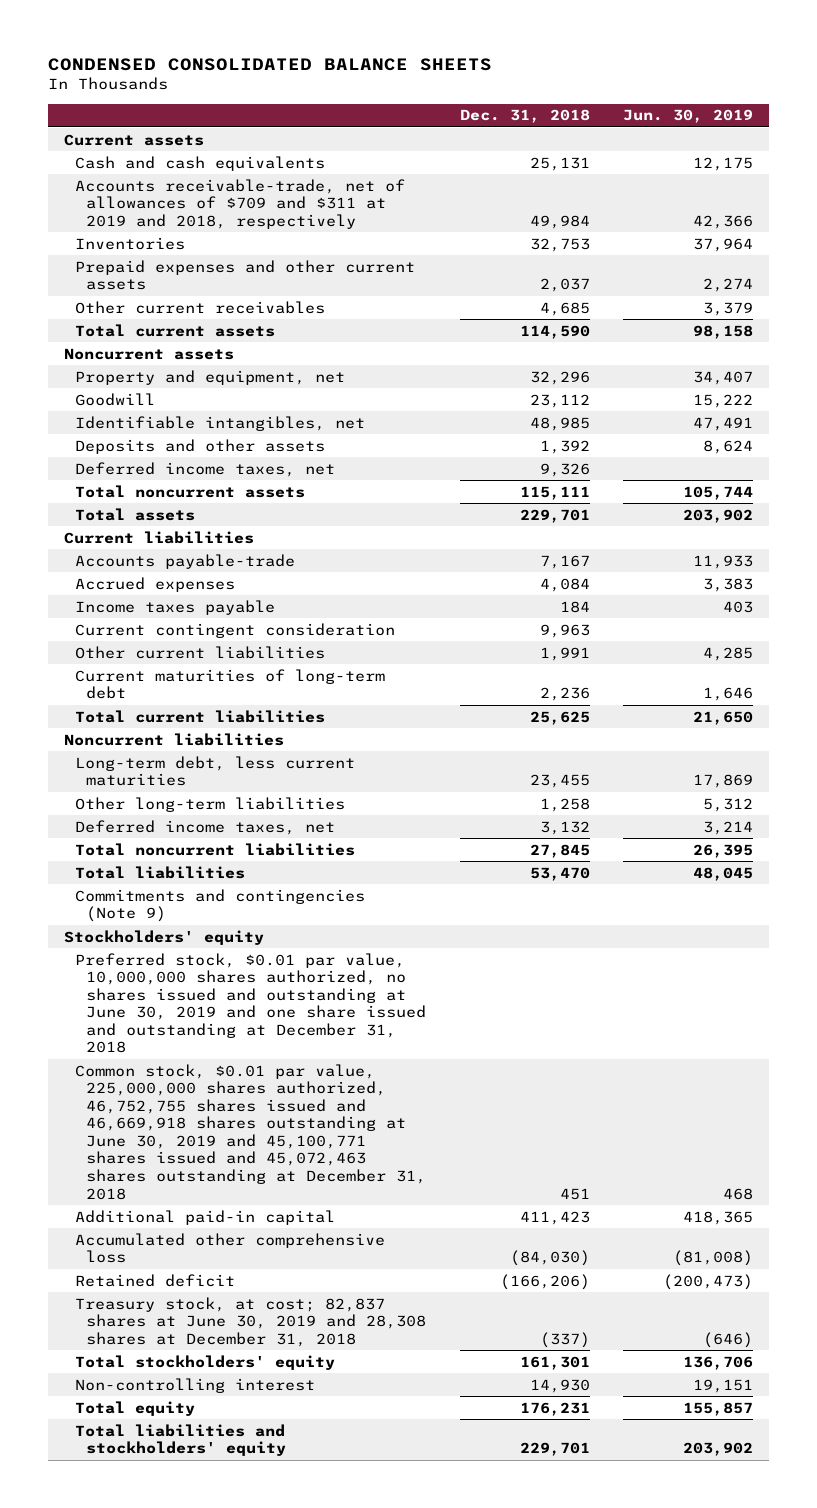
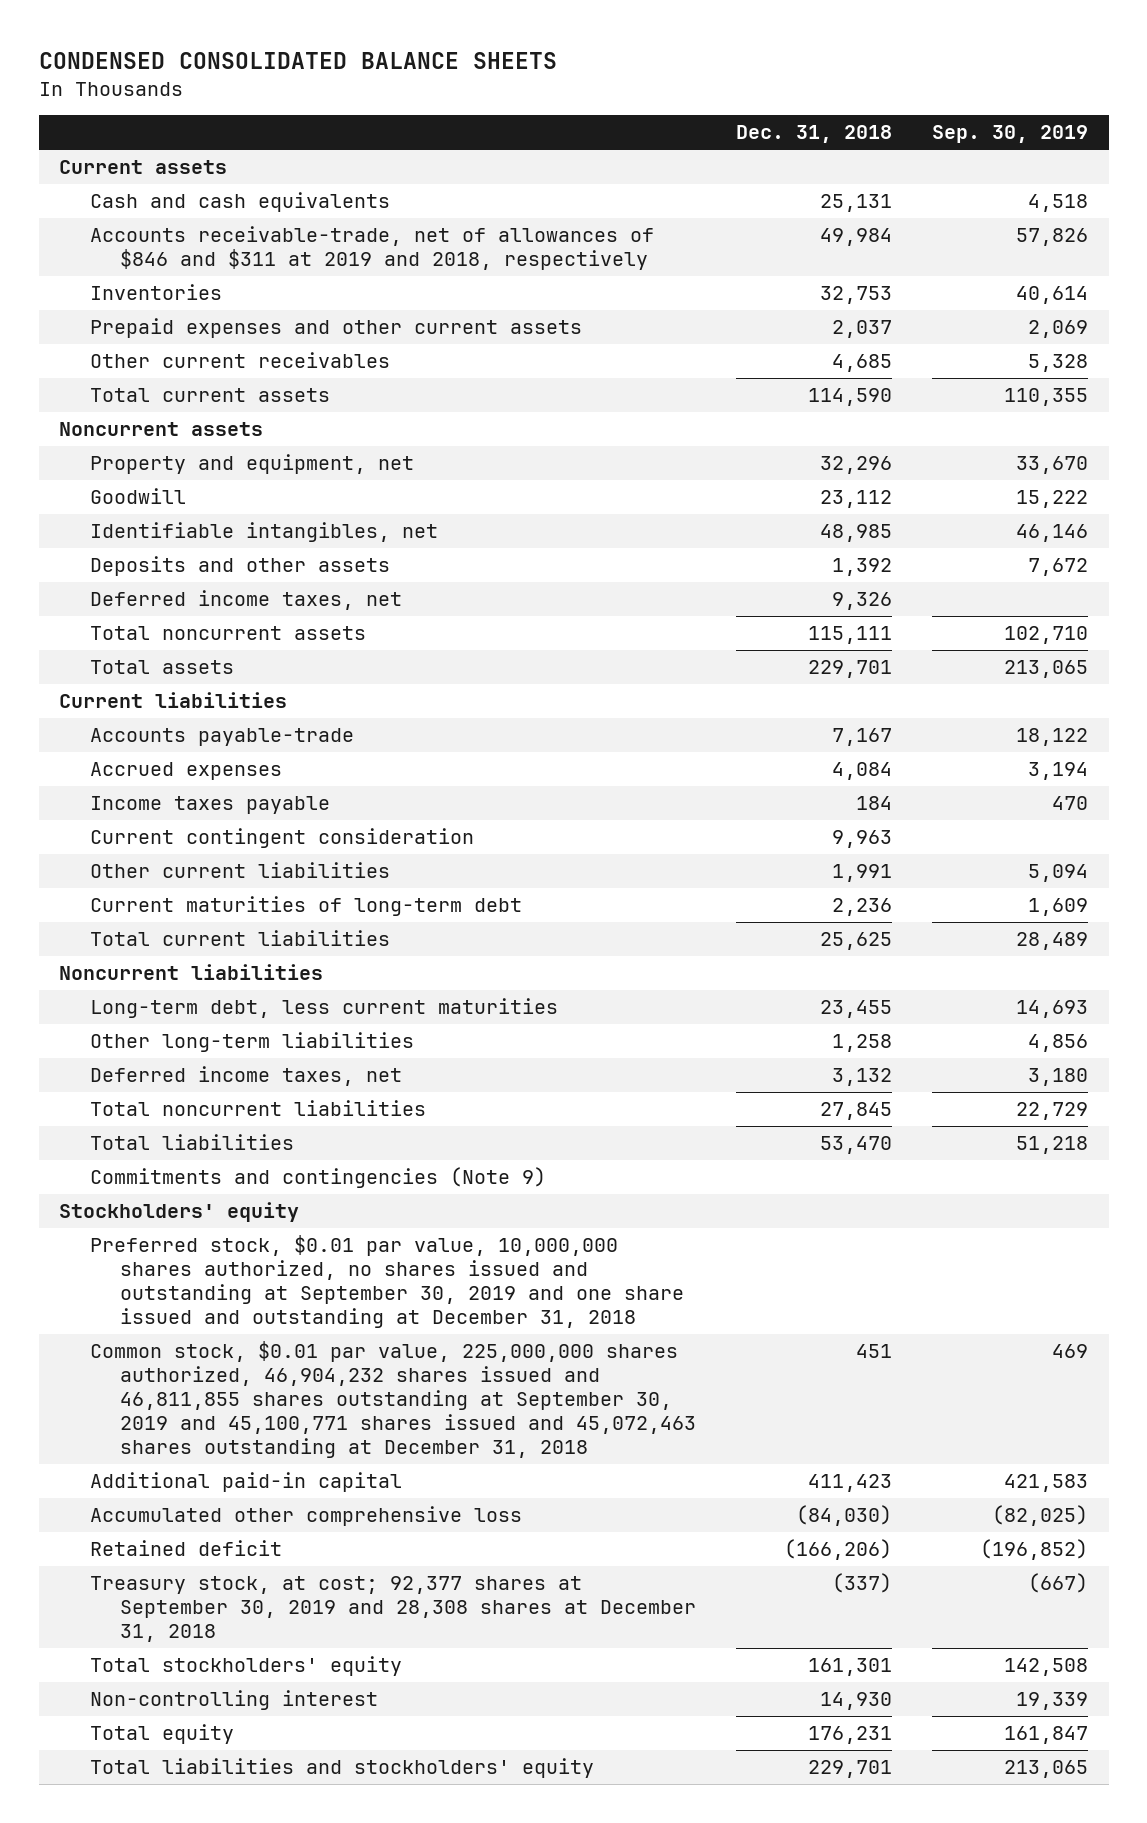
[622,109,753,124] Jun. 30, 2019 -> none
none -> [932,125,1089,144] Sep. 30, 2019
[75,178,406,229] Accounts receivable-trade, net of allowances of $709 and $311 at 2019 and 2018, respectively -> [89,226,654,271] Accounts receivable-trade, net of allowances of $846 and $311 at 2019 and 2018, respectively
[75,952,427,1054] Preferred stock, $0.01 par value, 10,000,000 shares authorized, no shares issued and outstanding at June 30, 2019 and one share issued and outstanding at December 31, 2018 -> [89,1235,685,1328] Preferred stock, $0.01 par value, 10,000,000 shares authorized, no shares issued and outstanding at September 30, 2019 and one share issued and outstanding at December 31, 2018
[75,1063,427,1200] Common stock, $0.01 par value, 225,000,000 shares authorized, 46,752,755 shares issued and 46,669,918 shares outstanding at June 30, 2019 and 45,100,771 shares issued and 45,072,463 shares outstanding at December 31, 2018 -> [89,1341,697,1458] Common stock, $0.01 par value, 225,000,000 shares authorized, 46,904,232 shares issued and 46,811,855 shares outstanding at September 30, 2019 and 45,100,771 shares issued and 45,072,463 shares outstanding at December 31, 2018
[75,1296,427,1347] Treasury stock, at cost; 82,837 shares at June 30, 2019 and 28,308 shares at December 31, 2018 -> [89,1576,697,1643] Treasury stock, at cost; 92,377 shares at September 30, 2019 and 28,308 shares at December 31, 2018

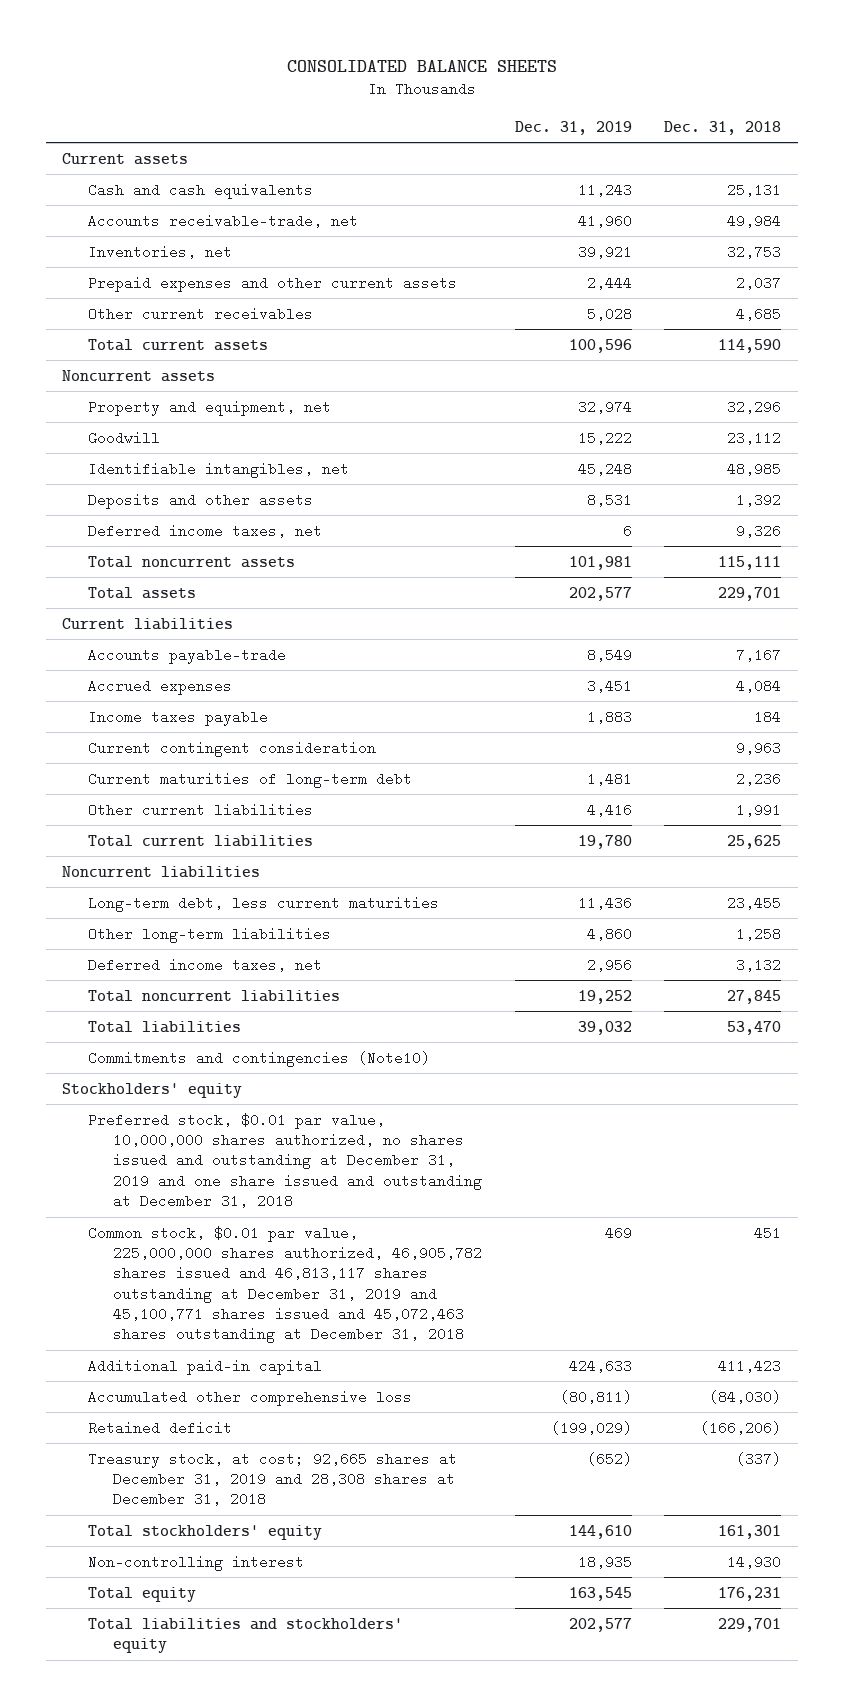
[38,52,557,70] CONDENSED CONSOLIDATED BALANCE SHEETS -> [286,59,557,72] CONSOLIDATED BALANCE SHEETS
[932,125,1089,144] Sep. 30, 2019 -> none
none -> [514,120,632,135] Dec. 31, 2019
[89,226,654,271] Accounts receivable-trade, net of allowances of $846 and $311 at 2019 and 2018, respectively -> [87,213,358,228] Accounts receivable-trade, net
[89,284,222,301] Inventories -> [87,244,232,259] Inventories, net
[89,862,390,879] Other current liabilities -> [87,802,313,817] Other current liabilities
[89,1167,546,1189] Commitments and contingencies (Note 9) -> [87,1050,430,1067] Commitments and contingencies (Note10)
[89,1235,685,1328] Preferred stock, $0.01 par value, 10,000,000 shares authorized, no shares issued and outstanding at September 30, 2019 and one share issued and outstanding at December 31, 2018 -> [87,1112,483,1208] Preferred stock, $0.01 par value, 10,000,000 shares authorized, no shares issued and outstanding at December 31, 2019 and one share issued and outstanding at December 31, 2018
[89,1341,697,1458] Common stock, $0.01 par value, 225,000,000 shares authorized, 46,904,232 shares issued and 46,811,855 shares outstanding at September 30, 2019 and 45,100,771 shares issued and 45,072,463 shares outstanding at December 31, 2018 -> [87,1225,483,1344] Common stock, $0.01 par value, 225,000,000 shares authorized, 46,905,782 shares issued and 46,813,117 shares outstanding at December 31, 2019 and 45,100,771 shares issued and 45,072,463 shares outstanding at December 31, 2018
[89,1576,697,1643] Treasury stock, at cost; 92,377 shares at September 30, 2019 and 28,308 shares at December 31, 2018 -> [87,1451,457,1507] Treasury stock, at cost; 92,665 shares at December 31, 2019 and 28,308 shares at December 31, 2018

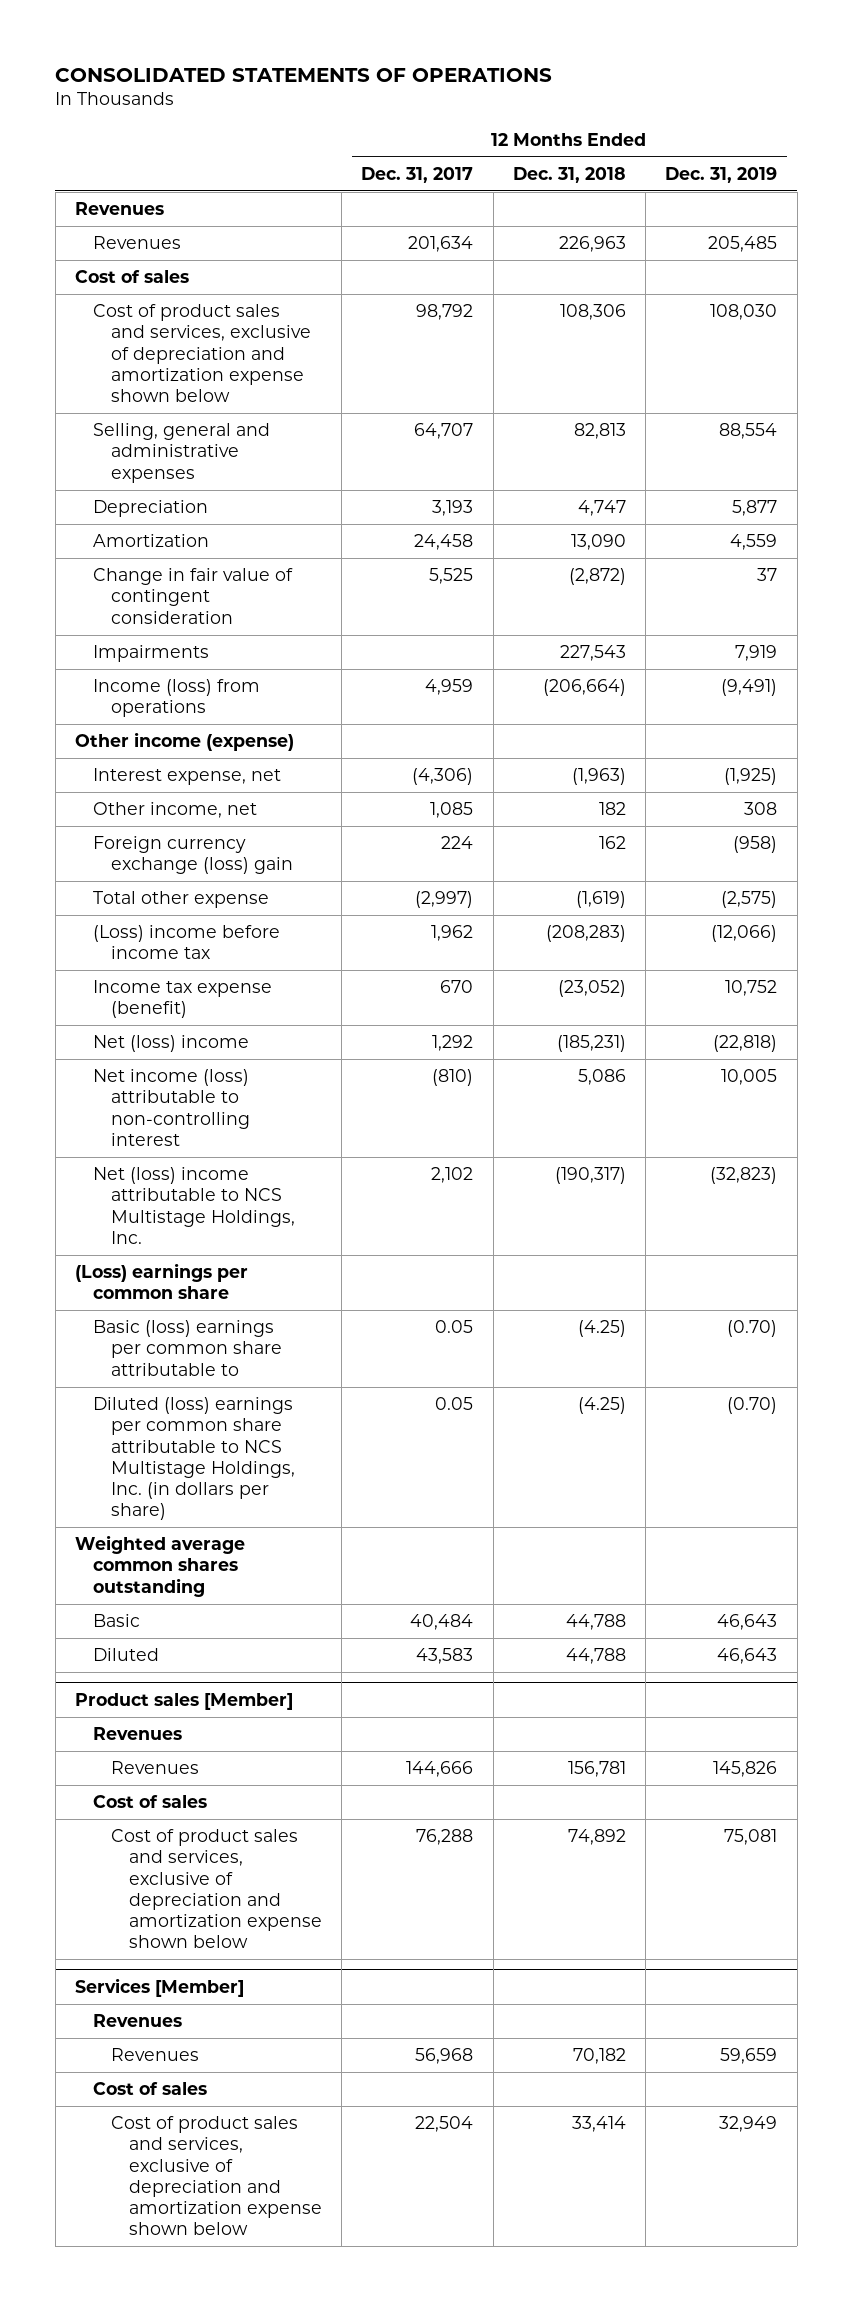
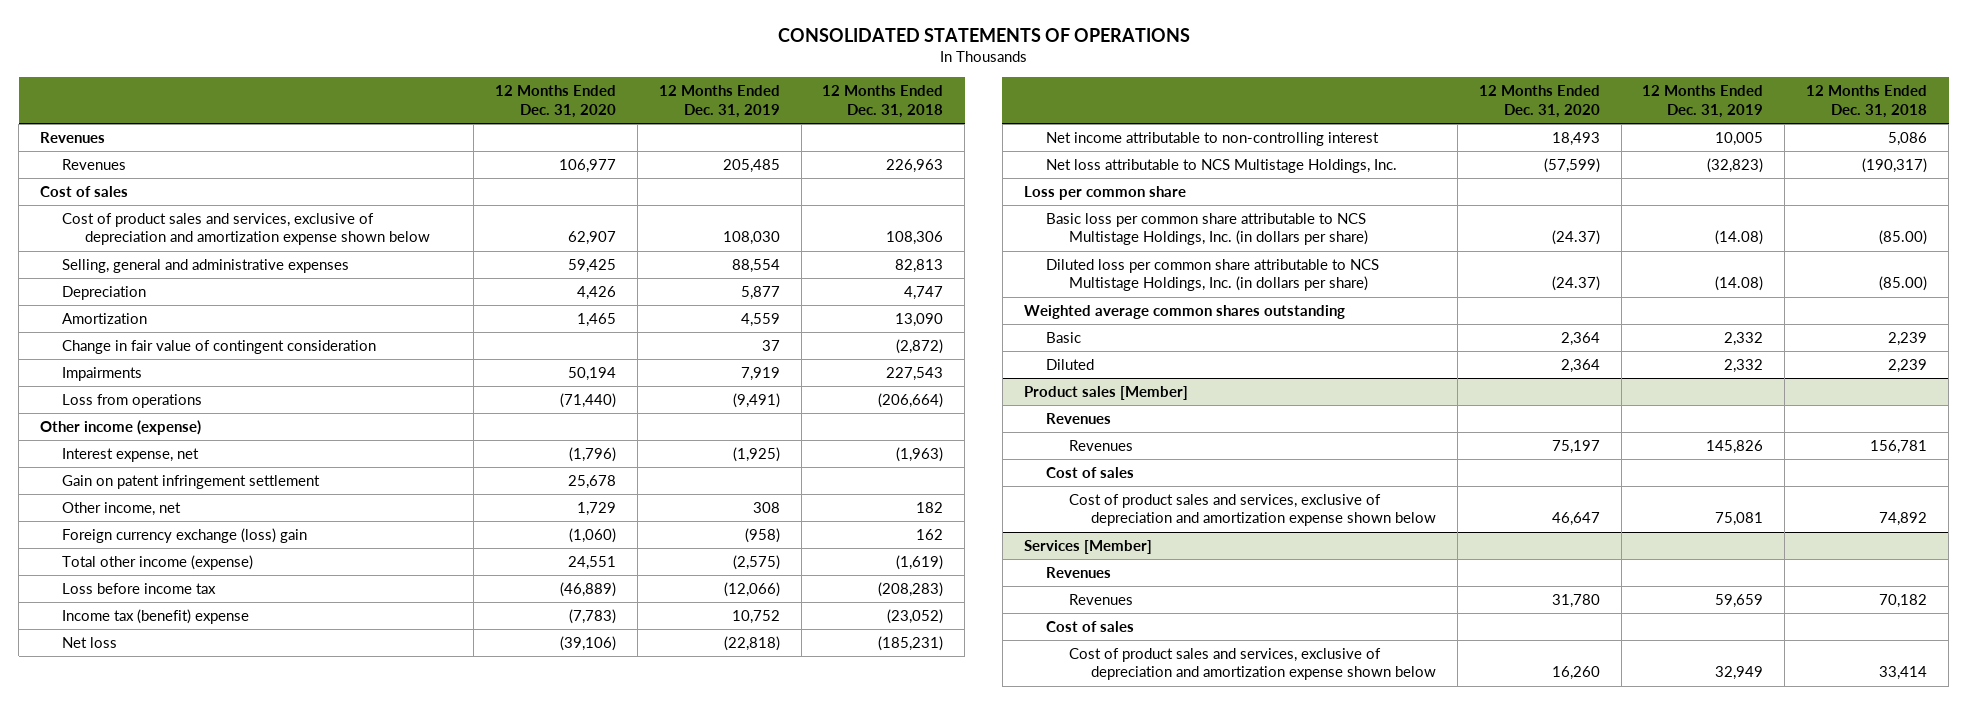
[361,166,474,183] Dec. 31, 2017 -> none
none -> [495,85,617,118] 12 Months Ended Dec. 31, 2020
[92,679,260,718] Income (loss) from operations -> [62,394,203,409] Loss from operations
none -> [62,475,321,490] Gain on patent infringement settlement
[92,891,269,909] Total other expense -> [62,555,254,571] Total other income (expense)
[92,925,280,960] (Loss) income before income tax -> [62,583,217,595] Loss before income tax
[92,980,272,1019] Income tax expense (benefit) -> [62,609,250,625] Income tax (benefit) expense
[92,1035,249,1053] Net (loss) income -> [62,637,118,649] Net loss
[92,1069,250,1146] Net income (loss) attributable to non-controlling interest -> [1046,132,1380,147] Net income attributable to non-controlling interest
[92,1167,295,1244] Net (loss) income attributable to NCS Multistage Holdings, Inc. -> [1046,159,1398,174] Net loss attributable to NCS Multistage Holdings, Inc.
[74,1263,248,1300] (Loss) earnings per common share -> [1023,186,1186,201] Loss per common share
[92,1320,282,1376] Basic (loss) earnings per common share attributable to -> [1046,213,1368,246] Basic loss per common share attributable to NCS Multistage Holdings, Inc. (in dollars per share)
[577,1320,626,1338] (4.25) -> [1879,230,1928,246] (85.00)
[727,1320,778,1338] (0.70) -> [1715,230,1764,246] (14.08)
[92,1397,295,1521] Diluted (loss) earnings per common share attributable to NCS Multistage Holdings, Inc. (in dollars per share) -> [1046,259,1380,292] Diluted loss per common share attributable to NCS Multistage Holdings, Inc. (in dollars per share)
[577,1397,626,1415] (4.25) -> [1879,276,1928,292] (85.00)
[727,1397,778,1415] (0.70) -> [1715,276,1764,292] (14.08)
[565,1614,626,1631] 44,788 -> [1888,332,1928,347] 2,239
[717,1614,778,1631] 46,643 -> [1724,332,1764,347] 2,332
[565,1648,626,1665] 44,788 -> [1888,359,1928,374] 2,239
[717,1648,778,1665] 46,643 -> [1724,359,1764,374] 2,332

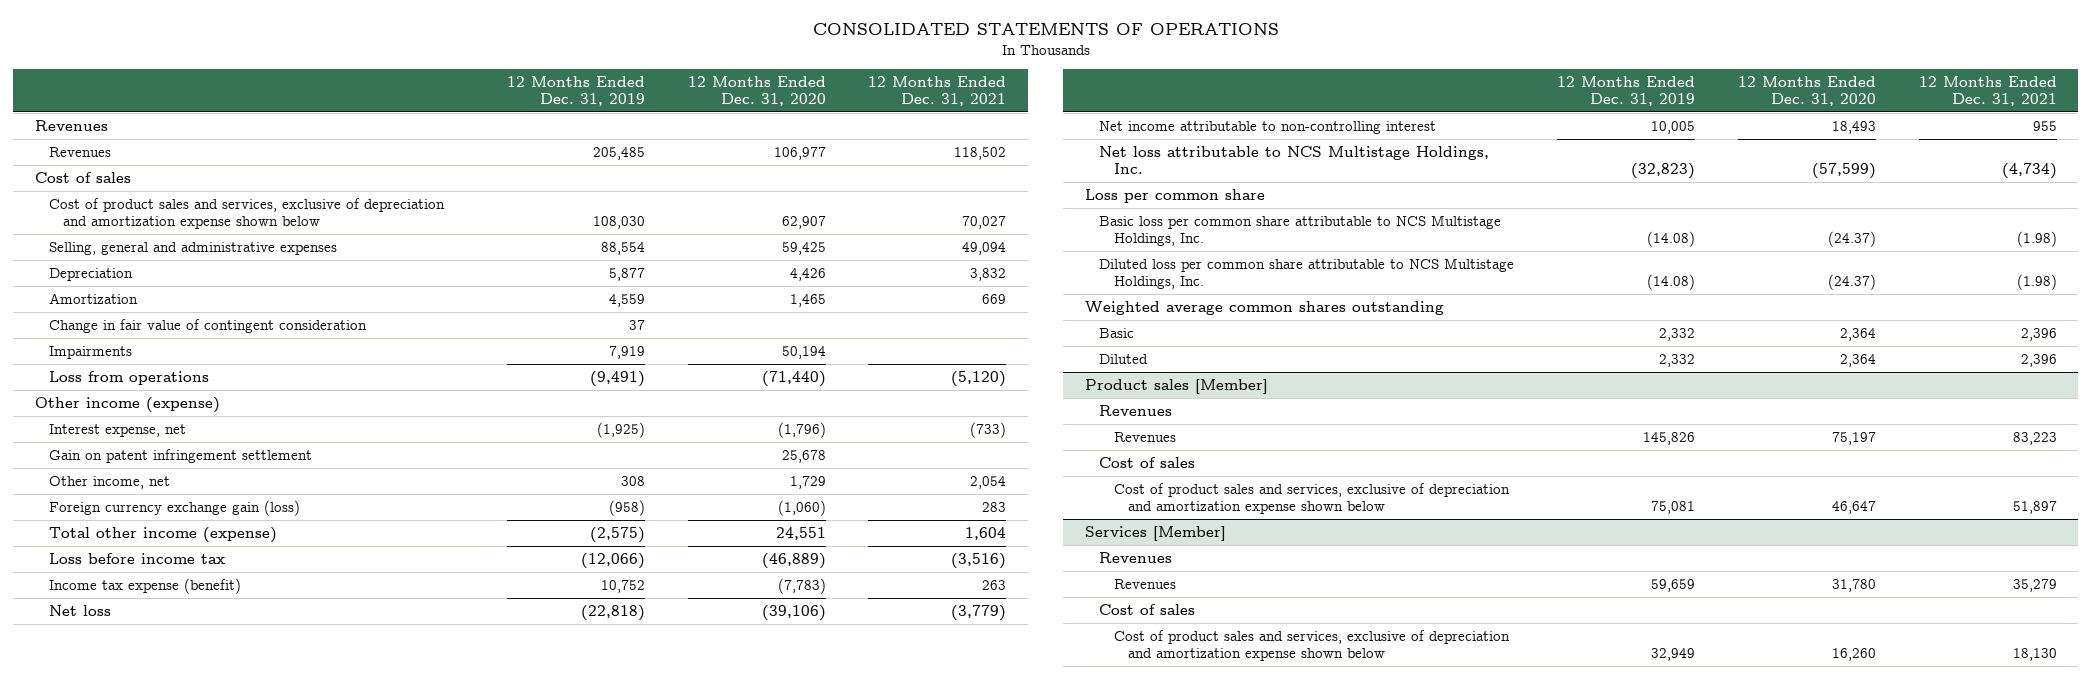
[822,85,944,118] 12 Months Ended Dec. 31, 2018 -> none
none -> [868,75,1007,106] 12 Months Ended Dec. 31, 2021
[62,528,308,544] Foreign currency exchange (loss) gain -> [49,499,301,516] Foreign currency exchange gain (loss)
[62,609,250,625] Income tax (benefit) expense -> [49,577,242,594] Income tax expense (benefit)
[1046,213,1368,246] Basic loss per common share attributable to NCS Multistage Holdings, Inc. (in dollars per share) -> [1099,214,1502,246] Basic loss per common share attributable to NCS Multistage Holdings, Inc.
[1046,259,1380,292] Diluted loss per common share attributable to NCS Multistage Holdings, Inc. (in dollars per share) -> [1099,257,1515,289] Diluted loss per common share attributable to NCS Multistage Holdings, Inc.

